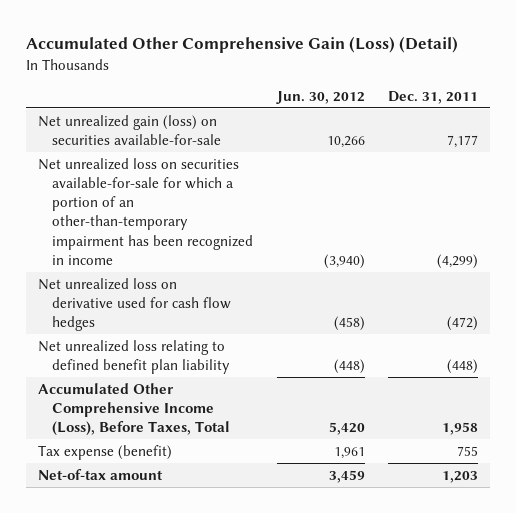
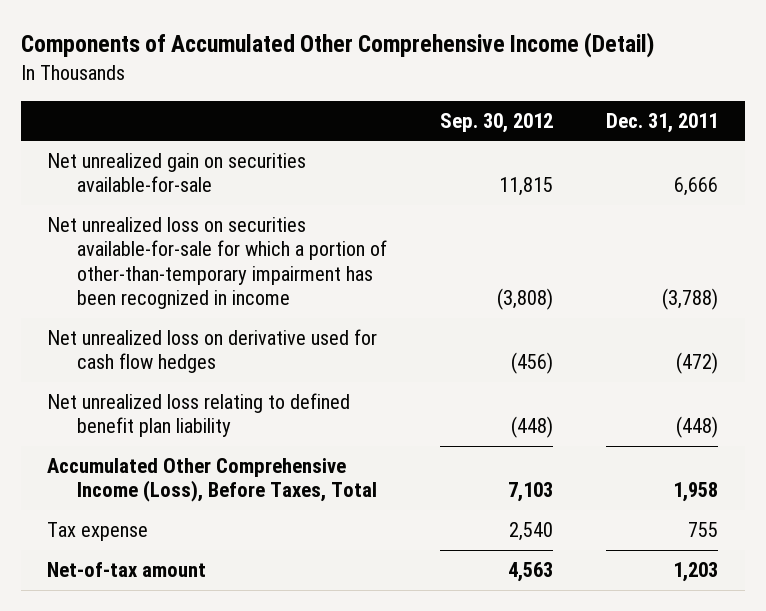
[26,36,459,54] Accumulated Other Comprehensive Gain (Loss) (Detail) -> [20,32,654,59] Components of Accumulated Other Comprehensive Income (Detail)
[275,90,365,104] Jun. 30, 2012 -> none
none -> [440,112,554,133] Sep. 30, 2012
[38,114,222,145] Net unrealized gain (loss) on securities available-for-sale -> [47,153,307,193] Net unrealized gain on securities available-for-sale
[447,134,479,148] 7,177 -> [674,177,719,197] 6,666
[38,157,254,265] Net unrealized loss on securities available-for-sale for which a portion of an other-than-temporary impairment has been recognized in income -> [47,217,387,310] Net unrealized loss on securities available-for-sale for which a portion of other-than-temporary impairment has been recognized in income
[437,253,479,269] (4,299) -> [662,288,719,311] (3,788)
[38,444,173,460] Tax expense (benefit) -> [47,522,149,542] Tax expense

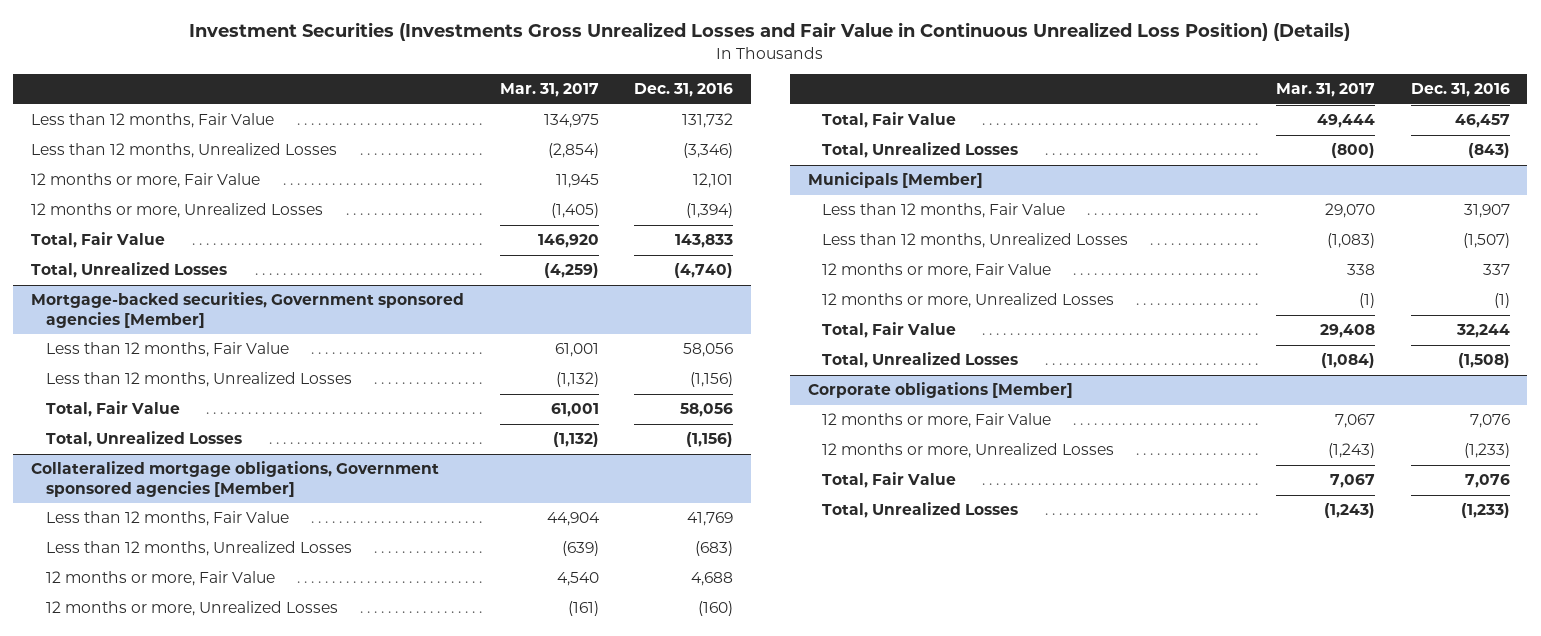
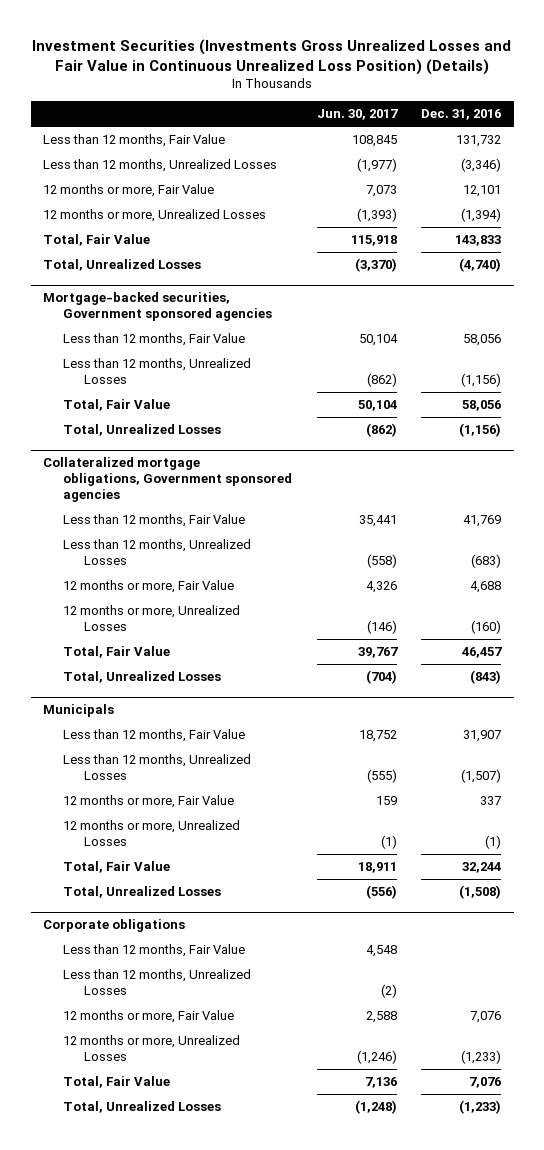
[499,83,599,98] Mar. 31, 2017 -> none
none -> [316,109,398,121] Jun. 30, 2017
[30,292,464,328] Mortgage-backed securities, Government sponsored agencies [Member] -> [43,292,273,322] Mortgage-backed securities, Government sponsored agencies
[30,461,439,497] Collateralized mortgage obligations, Government sponsored agencies [Member] -> [43,457,293,503] Collateralized mortgage obligations, Government sponsored agencies
[807,172,983,189] Municipals [Member] -> [43,704,115,718] Municipals
[807,382,1073,399] Corporate obligations [Member] -> [43,919,186,933] Corporate obligations
none -> [63,944,246,958] Less than 12 months, Fair Value
none -> [63,969,252,996] Less than 12 months, Unrealized Losses

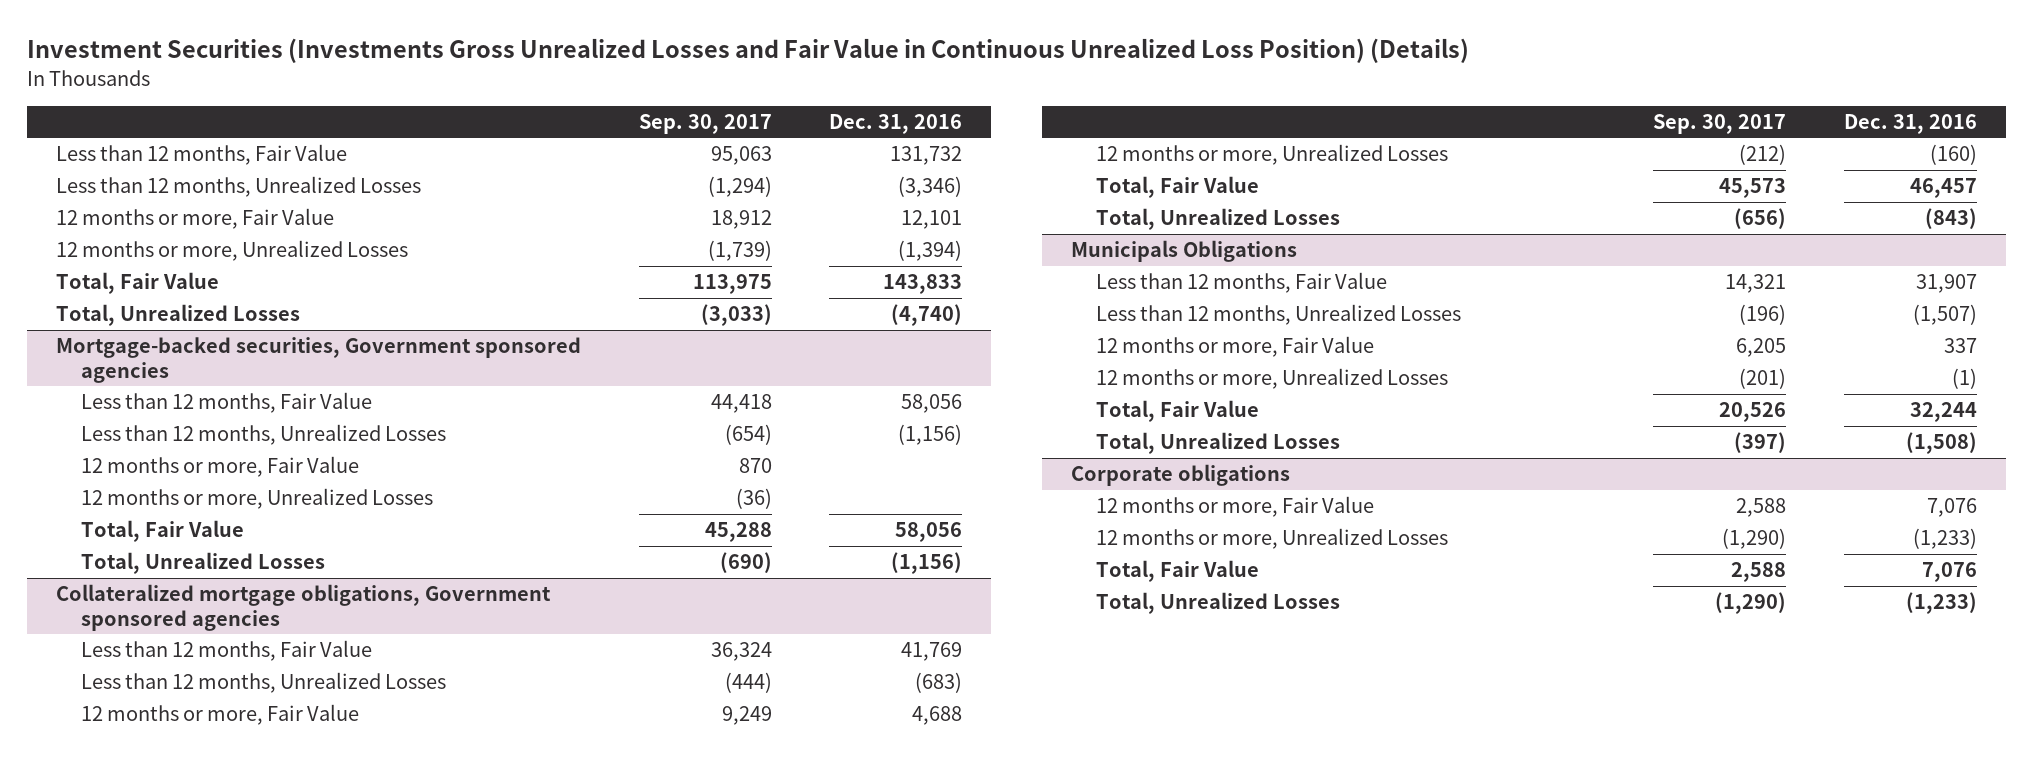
[316,109,398,121] Jun. 30, 2017 -> none
none -> [638,113,772,134] Sep. 30, 2017
none -> [80,456,359,478] 12 months or more, Fair Value
none -> [80,488,433,510] 12 months or more, Unrealized Losses
[43,704,115,718] Municipals -> [1070,240,1297,263] Municipals Obligations
[63,944,246,958] Less than 12 months, Fair Value -> none
[63,969,252,996] Less than 12 months, Unrealized Losses -> none

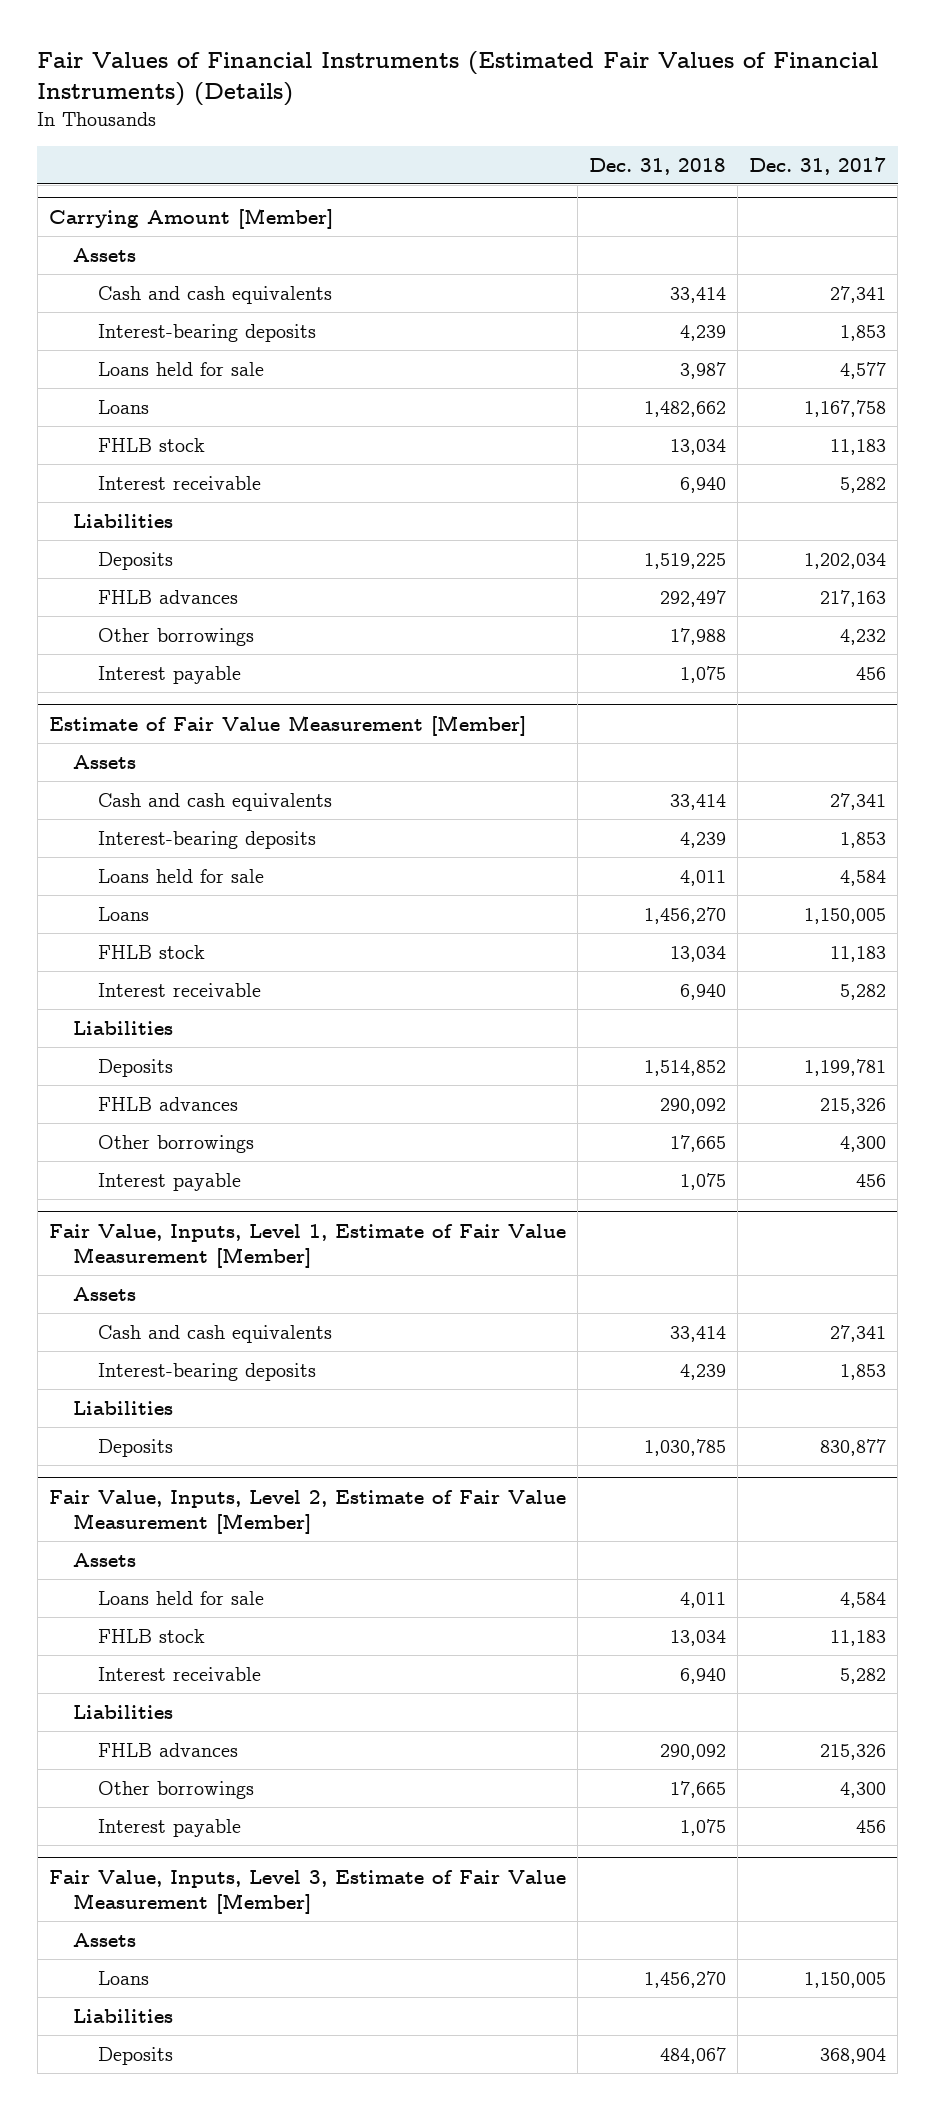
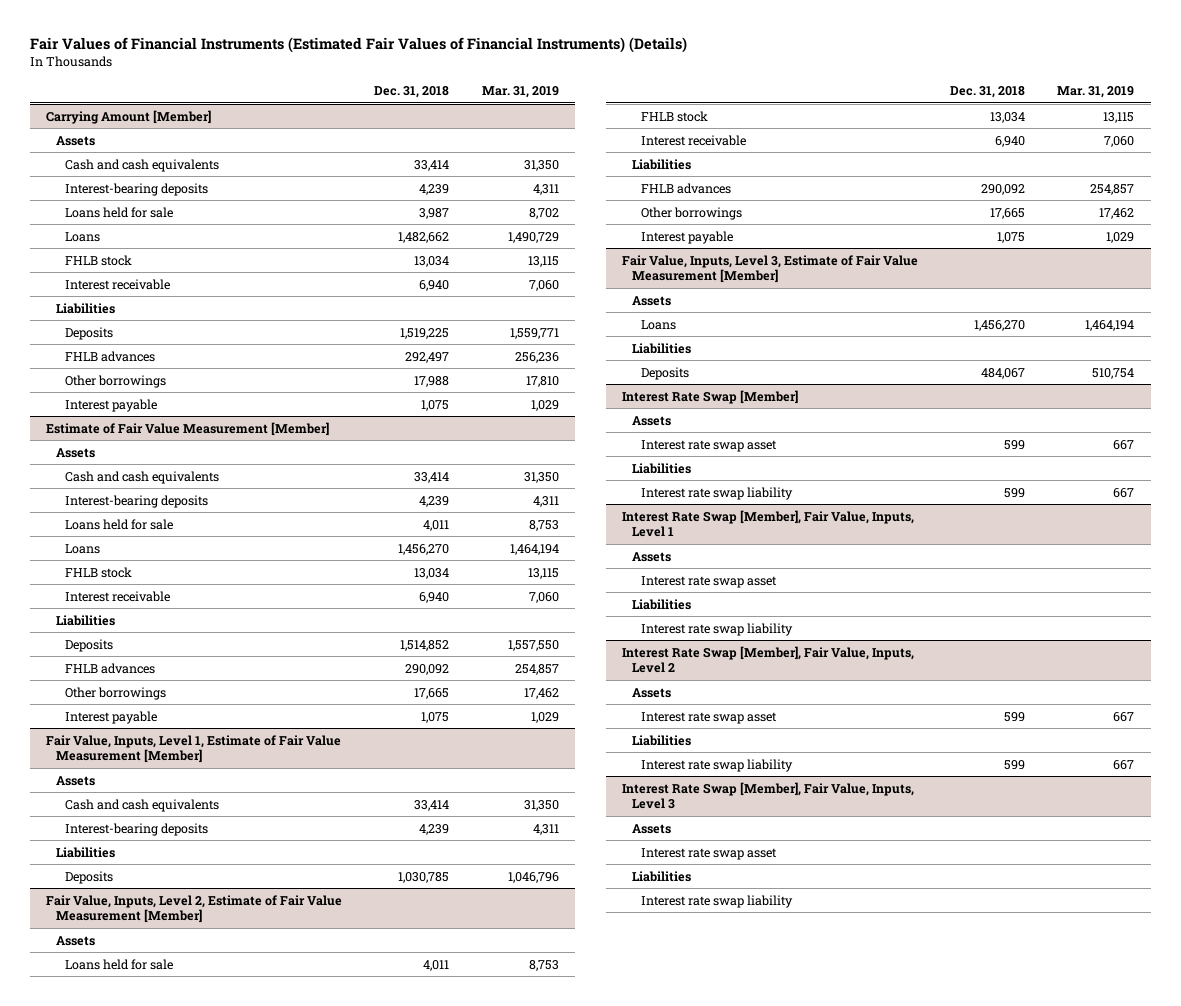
[749,156,887,175] Dec. 31, 2017 -> none
none -> [481,85,559,98] Mar. 31, 2019
none -> [621,389,798,404] Interest Rate Swap [Member]
none -> [631,415,671,426] Assets
none -> [641,439,778,452] Interest rate swap asset
none -> [631,462,691,474] Liabilities
none -> [641,486,794,500] Interest rate swap liability
none -> [621,509,914,538] Interest Rate Swap [Member], Fair Value, Inputs, Level 1
none -> [631,551,671,562] Assets
none -> [641,575,778,588] Interest rate swap asset
none -> [631,598,691,610] Liabilities
none -> [641,622,794,636] Interest rate swap liability
none -> [621,645,914,674] Interest Rate Swap [Member], Fair Value, Inputs, Level 2
none -> [631,687,671,698] Assets
none -> [641,711,778,724] Interest rate swap asset
none -> [631,734,691,746] Liabilities
none -> [641,758,794,772] Interest rate swap liability
none -> [621,781,914,810] Interest Rate Swap [Member], Fair Value, Inputs, Level 3
none -> [631,823,671,834] Assets
none -> [641,847,778,860] Interest rate swap asset
none -> [631,870,691,882] Liabilities
none -> [641,894,794,908] Interest rate swap liability

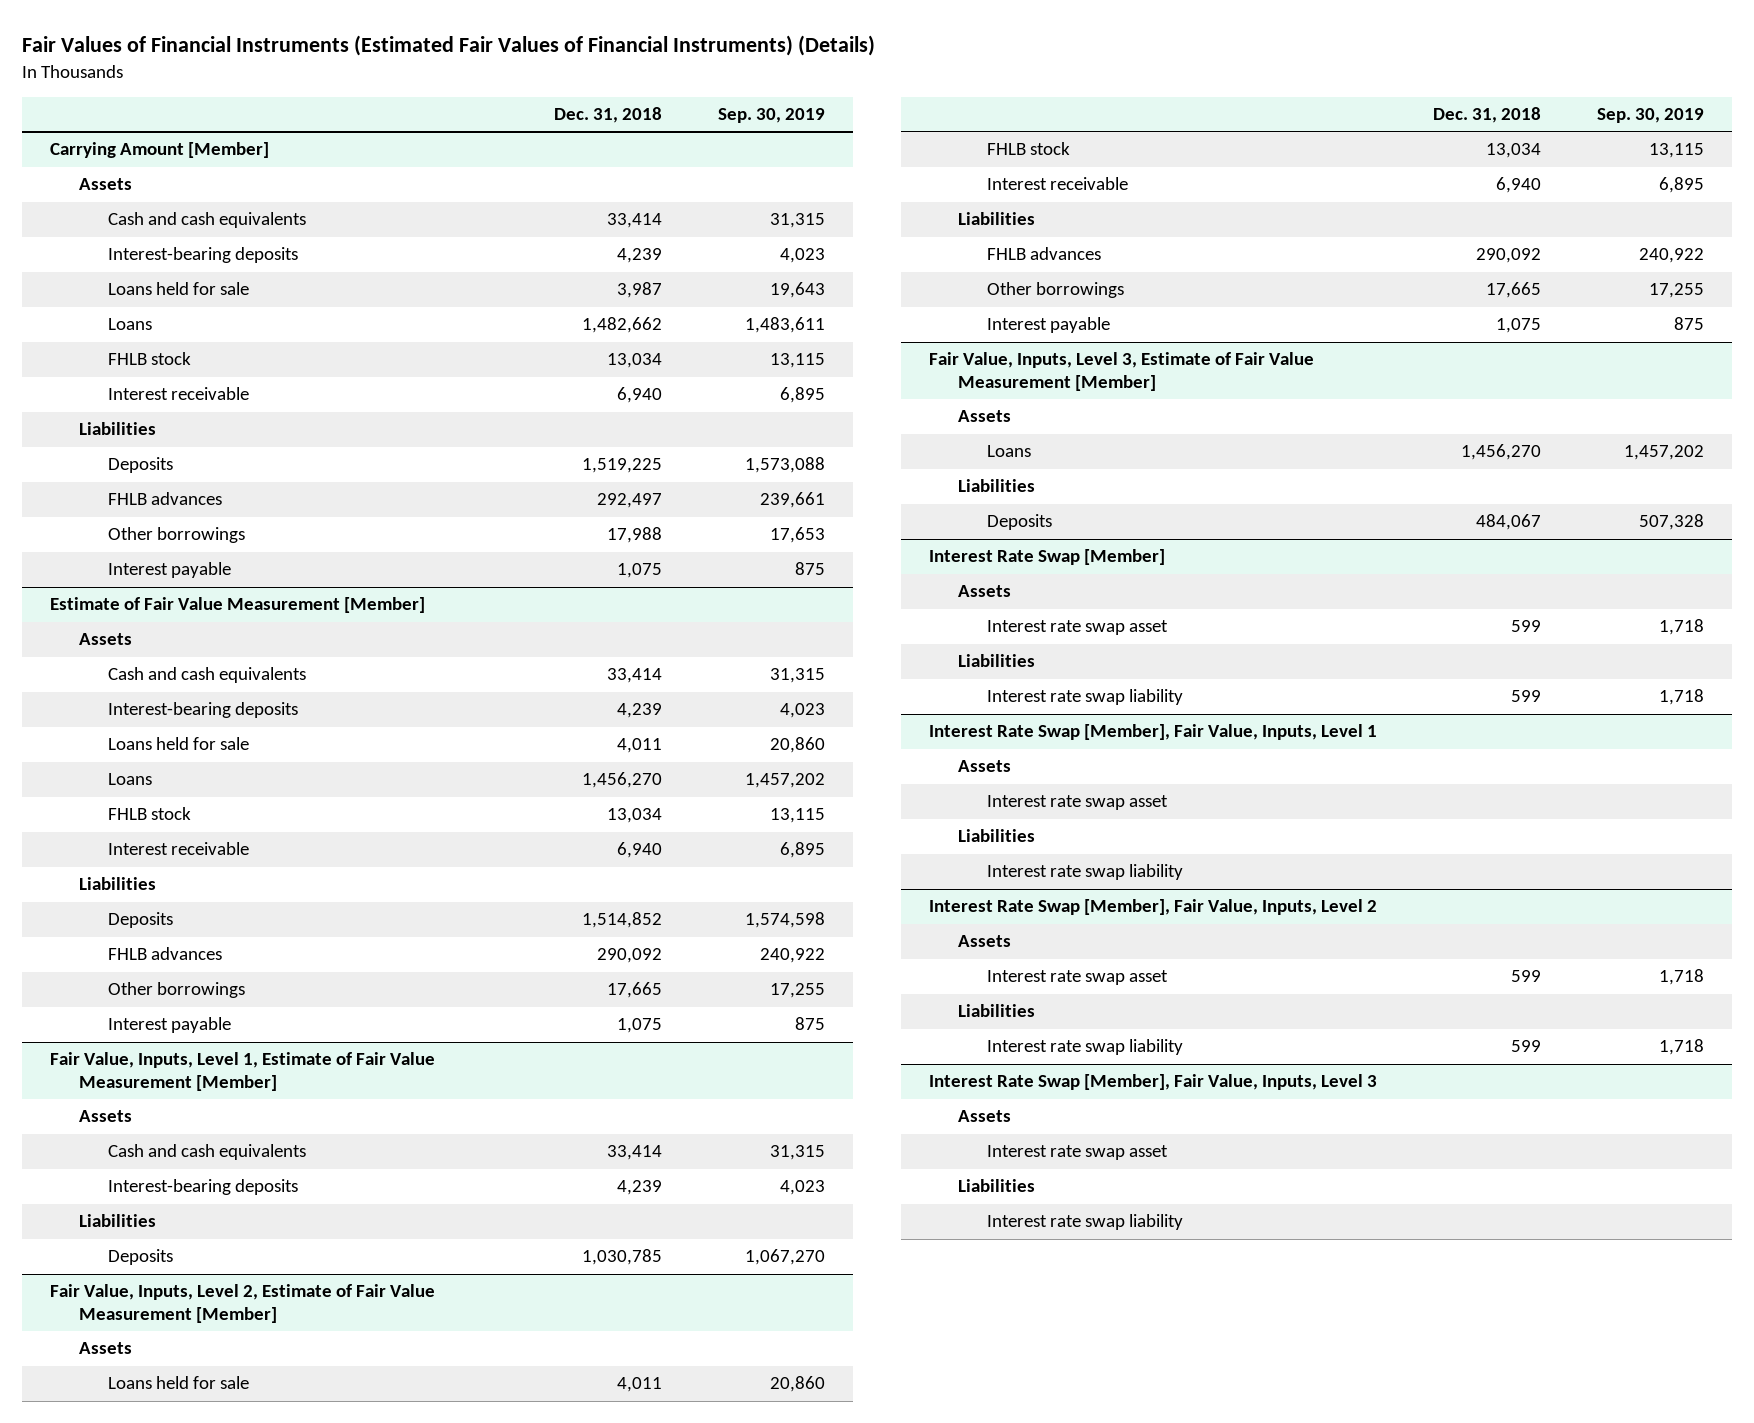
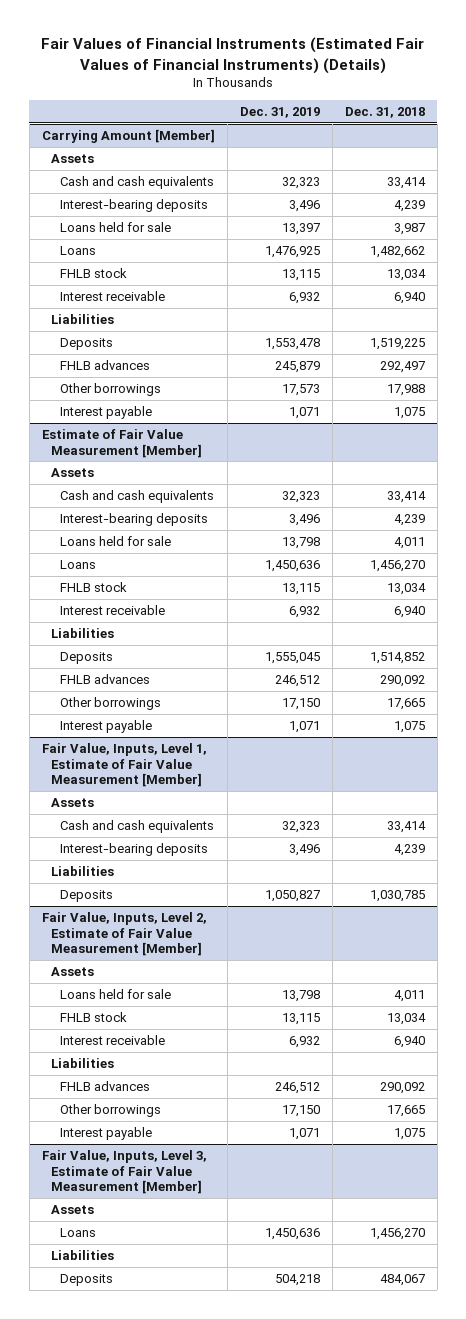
[718,108,826,124] Sep. 30, 2019 -> none
none -> [239,107,320,119] Dec. 31, 2019
[929,549,1166,566] Interest Rate Swap [Member] -> none
[958,585,1012,598] Assets -> none
[987,620,1169,636] Interest rate swap asset -> none
[958,654,1036,668] Liabilities -> none
[987,689,1184,706] Interest rate swap liability -> none
[929,724,1378,741] Interest Rate Swap [Member], Fair Value, Inputs, Level 1 -> none
[958,760,1012,773] Assets -> none
[987,795,1169,811] Interest rate swap asset -> none
[958,829,1036,843] Liabilities -> none
[987,864,1184,881] Interest rate swap liability -> none
[929,899,1378,916] Interest Rate Swap [Member], Fair Value, Inputs, Level 2 -> none
[958,935,1012,948] Assets -> none
[987,970,1169,986] Interest rate swap asset -> none
[958,1004,1036,1018] Liabilities -> none
[987,1039,1184,1056] Interest rate swap liability -> none
[929,1074,1378,1091] Interest Rate Swap [Member], Fair Value, Inputs, Level 3 -> none
[958,1110,1012,1123] Assets -> none
[987,1145,1169,1161] Interest rate swap asset -> none
[958,1179,1036,1193] Liabilities -> none
[987,1214,1184,1231] Interest rate swap liability -> none

